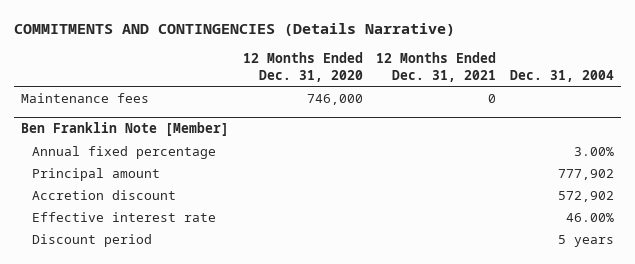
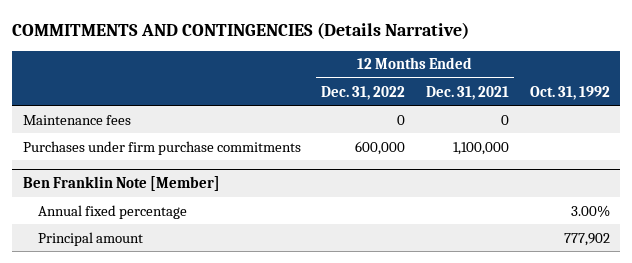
[242,51,363,82] 12 Months Ended Dec. 31, 2020 -> none
[510,69,615,82] Dec. 31, 2004 -> none
none -> [321,85,406,100] Dec. 31, 2022
none -> [529,85,610,100] Oct. 31, 1992
none -> [22,140,301,155] Purchases under firm purchase commitments
[31,189,176,200] Accretion discount -> none
[31,211,216,222] Effective interest rate -> none
[31,233,152,247] Discount period -> none

